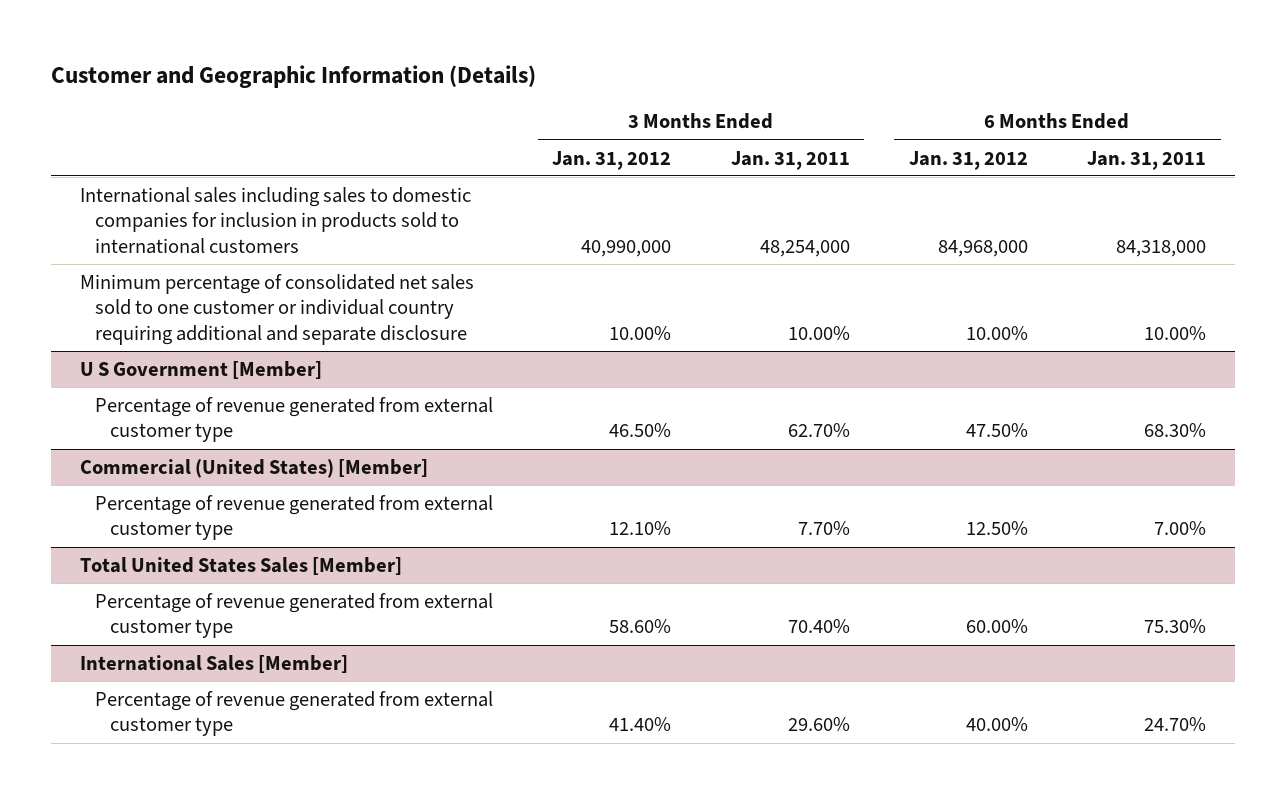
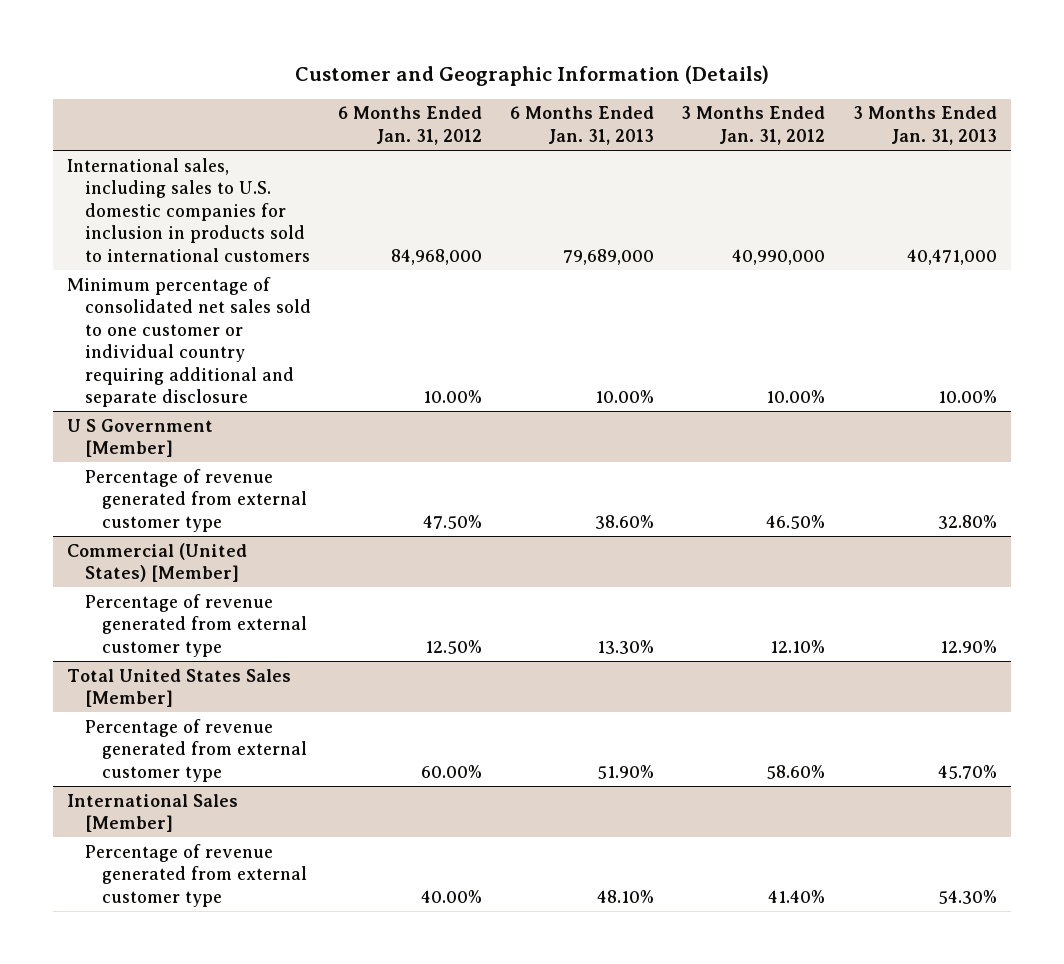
[730,150,850,170] Jan. 31, 2011 -> none
[1086,150,1206,170] Jan. 31, 2011 -> none
none -> [509,106,654,145] 6 Months Ended Jan. 31, 2013
none -> [852,106,997,145] 3 Months Ended Jan. 31, 2013
[80,186,472,254] International sales including sales to domestic companies for inclusion in products sold to international customers -> [67,157,310,262] International sales, including sales to U.S. domestic companies for inclusion in products sold to international customers

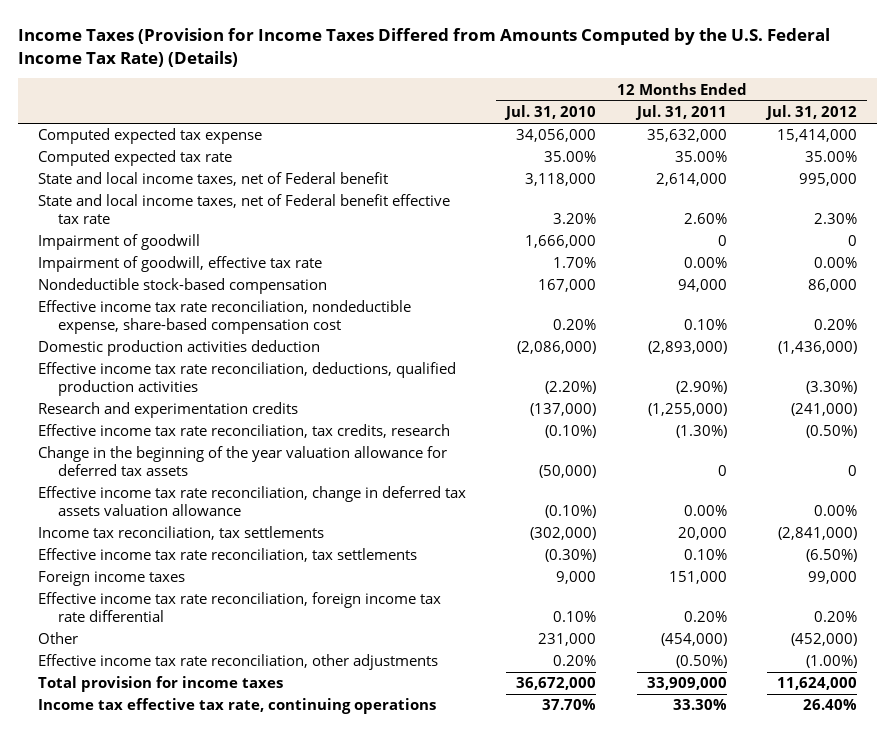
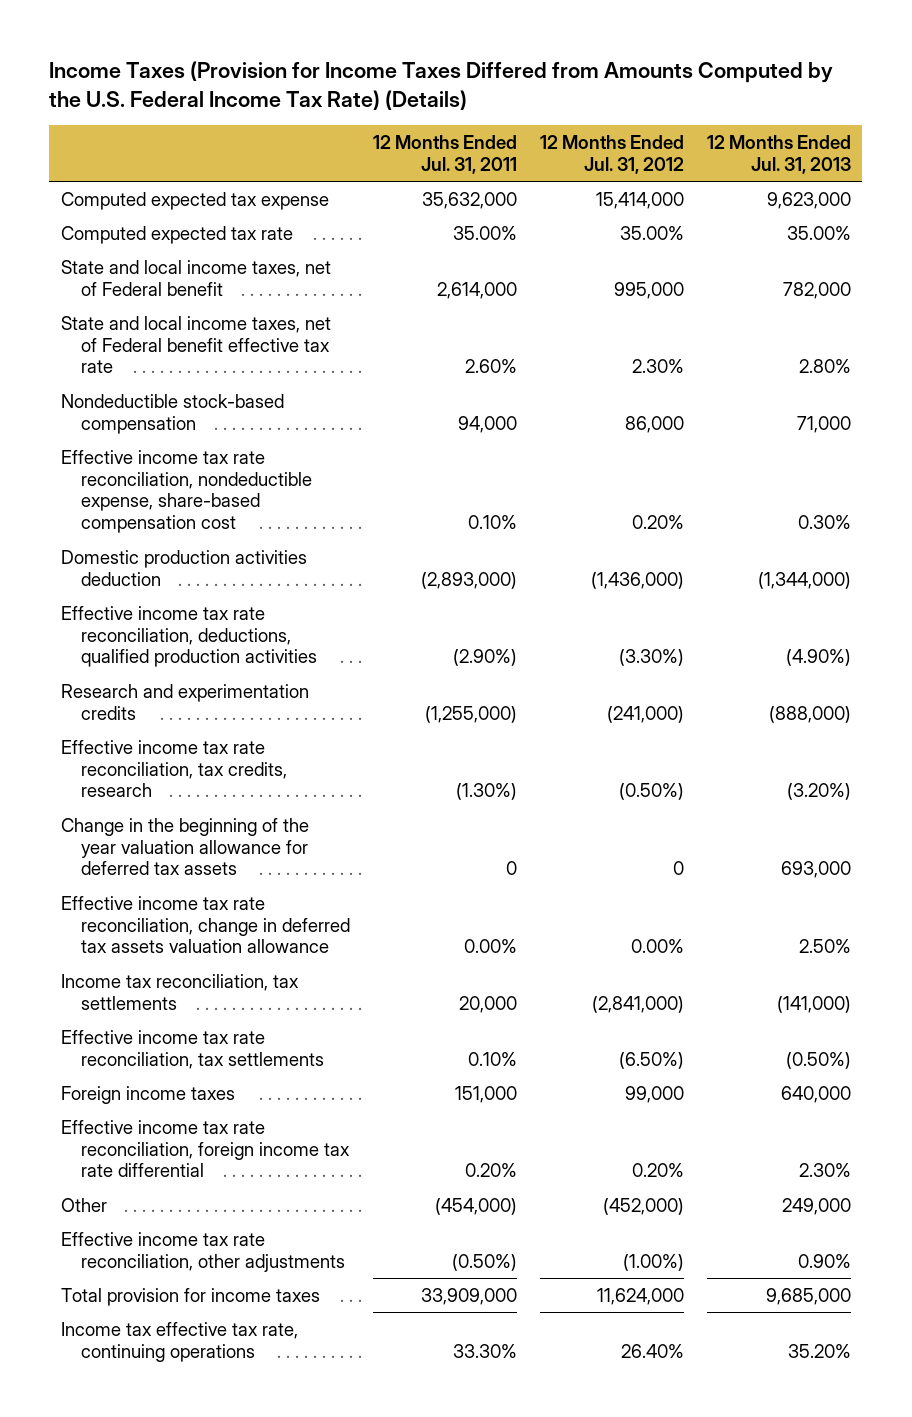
[504,105,597,121] Jul. 31, 2010 -> none
none -> [706,135,851,175] 12 Months Ended Jul. 31, 2013
[38,234,201,251] Impairment of goodwill -> none
[38,256,323,273] Impairment of goodwill, effective tax rate -> none

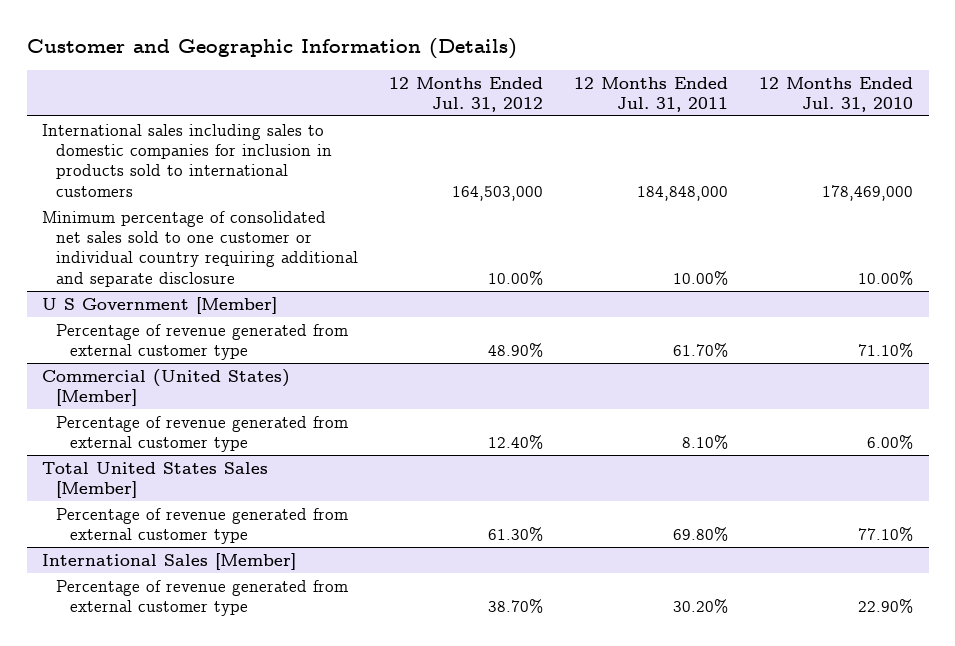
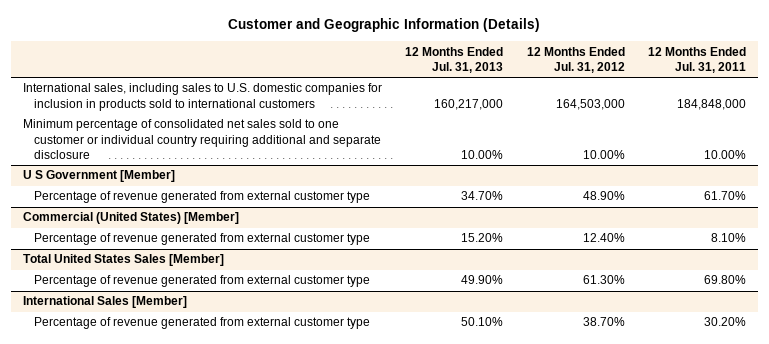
[759,76,914,112] 12 Months Ended Jul. 31, 2010 -> none
none -> [405,46,504,74] 12 Months Ended Jul. 31, 2013
[42,123,333,197] International sales including sales to domestic companies for inclusion in products sold to international customers -> [22,83,382,111] International sales, including sales to U.S. domestic companies for inclusion in products sold to international customers

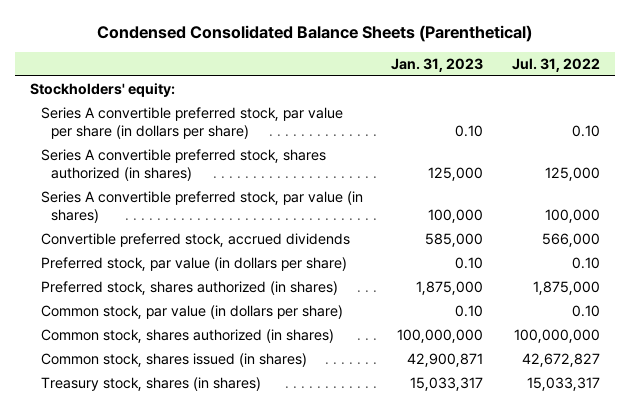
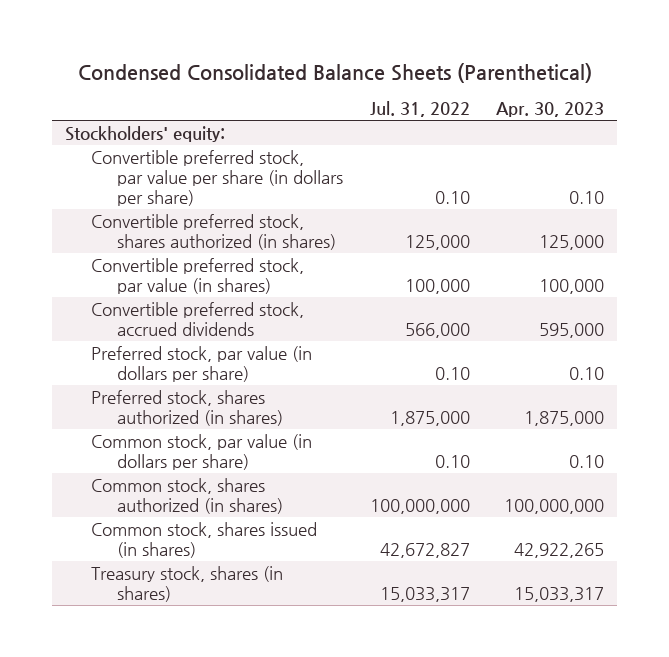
[391,58,484,73] Jan. 31, 2023 -> none
none -> [495,102,604,118] Apr. 30, 2023
[40,106,343,140] Series A convertible preferred stock, par value per share (in dollars per share) -> [91,150,344,206] Convertible preferred stock, par value per share (in dollars per share)
[40,148,326,182] Series A convertible preferred stock, shares authorized (in shares) -> [91,214,337,250] Convertible preferred stock, shares authorized (in shares)
[40,190,363,224] Series A convertible preferred stock, par value (in shares) -> [91,258,305,294] Convertible preferred stock, par value (in shares)

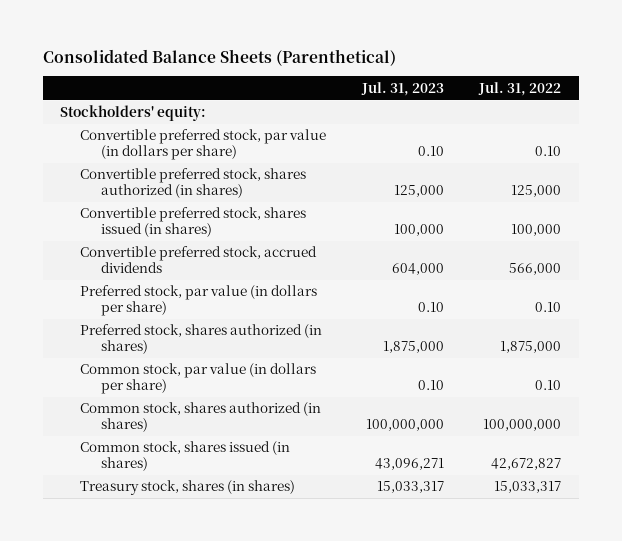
[77,62,592,83] Condensed Consolidated Balance Sheets (Parenthetical) -> [42,49,396,67] Consolidated Balance Sheets (Parenthetical)
[495,102,604,118] Apr. 30, 2023 -> none
none -> [360,81,444,96] Jul. 31, 2023
[91,150,344,206] Convertible preferred stock, par value per share (in dollars per share) -> [80,129,327,160] Convertible preferred stock, par value (in dollars per share)
[91,258,305,294] Convertible preferred stock, par value (in shares) -> [80,207,307,237] Convertible preferred stock, shares issued (in shares)

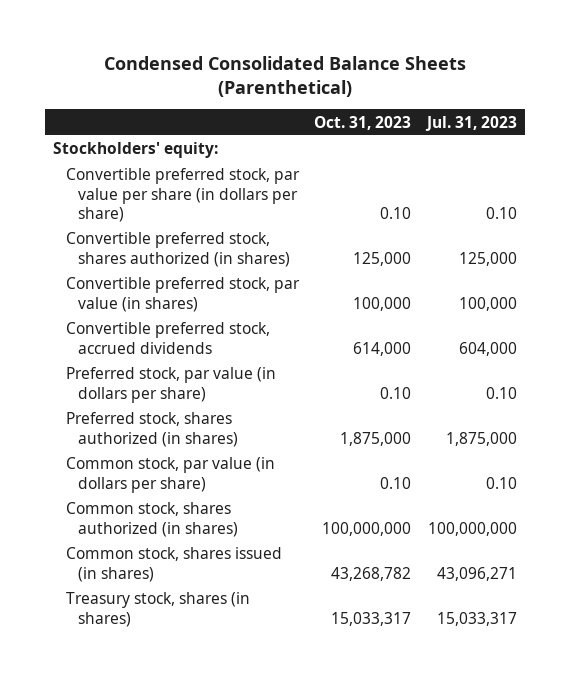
[42,49,396,67] Consolidated Balance Sheets (Parenthetical) -> [104,55,467,97] Condensed Consolidated Balance Sheets (Parenthetical)
[478,81,562,96] Jul. 31, 2022 -> none
none -> [314,115,412,130] Oct. 31, 2023
[80,129,327,160] Convertible preferred stock, par value (in dollars per share) -> [65,168,300,223] Convertible preferred stock, par value per share (in dollars per share)
[80,207,307,237] Convertible preferred stock, shares issued (in shares) -> [65,277,300,312] Convertible preferred stock, par value (in shares)

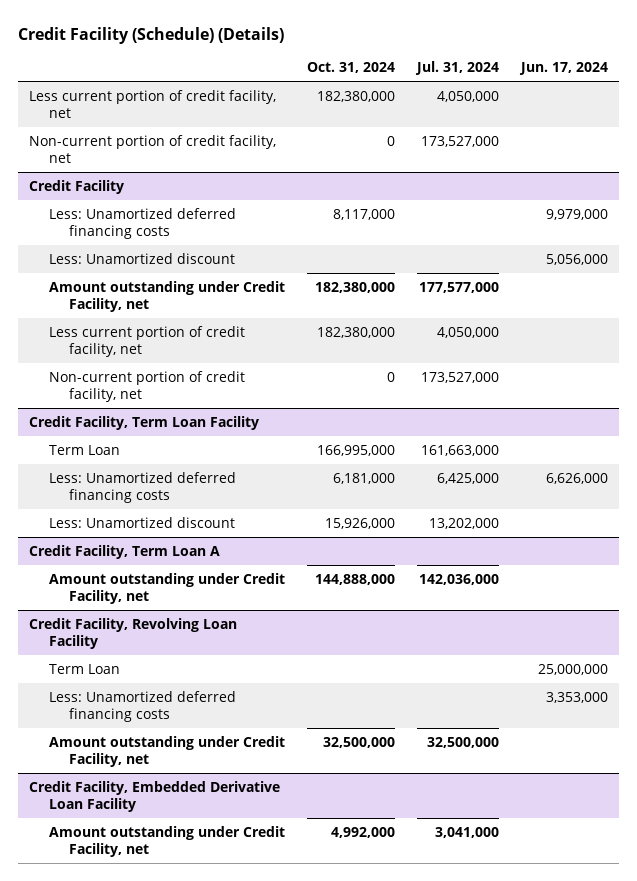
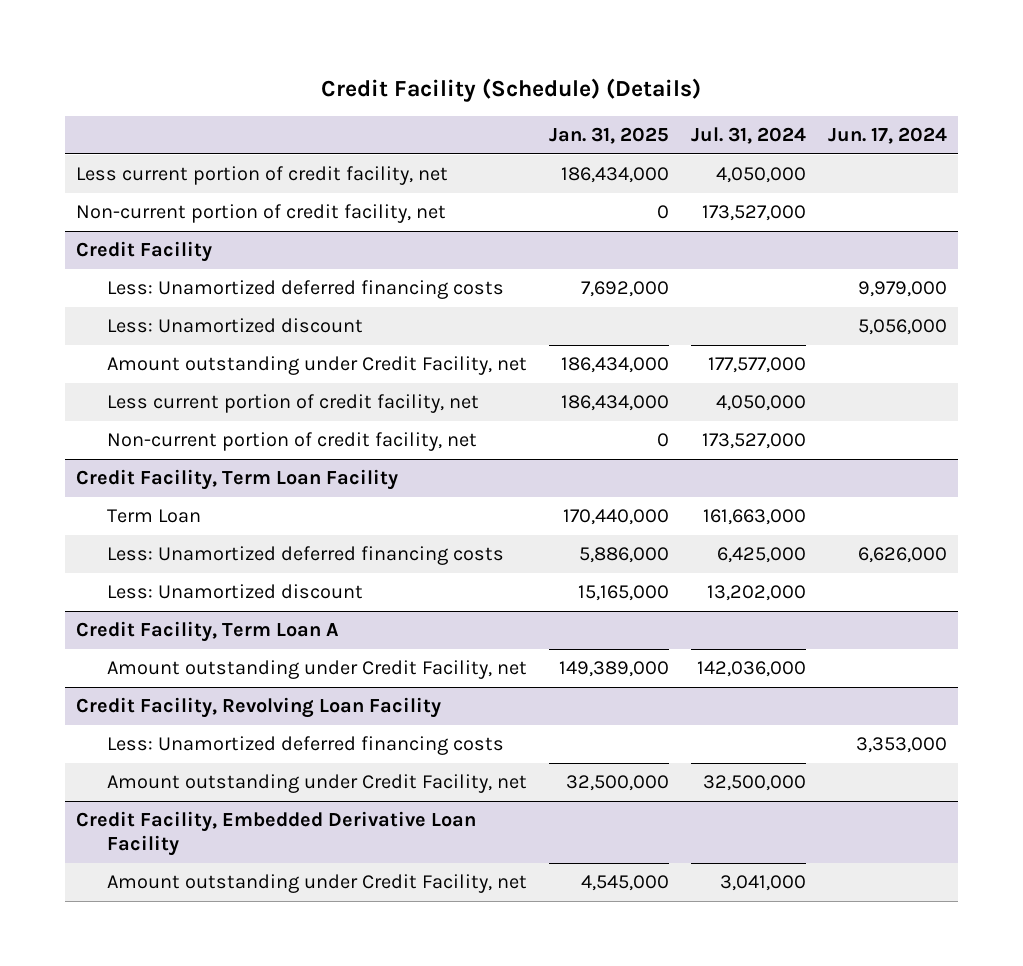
[307,62,396,74] Oct. 31, 2024 -> none
none -> [549,126,670,144] Jan. 31, 2025
[49,663,121,674] Term Loan -> none

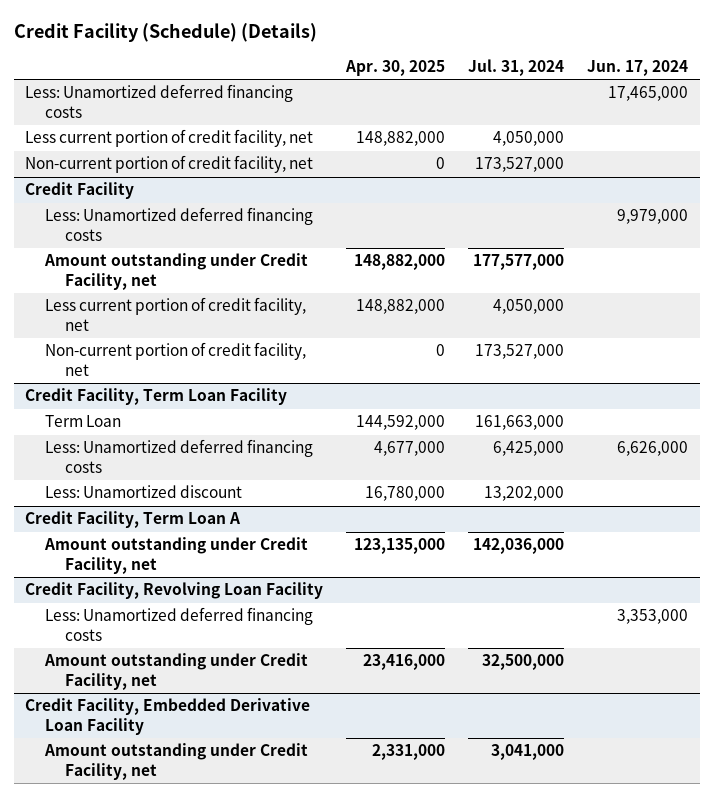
[549,126,670,144] Jan. 31, 2025 -> none
none -> [345,60,446,77] Apr. 30, 2025
none -> [25,84,294,119] Less: Unamortized deferred financing costs
[107,318,364,334] Less: Unamortized discount -> none

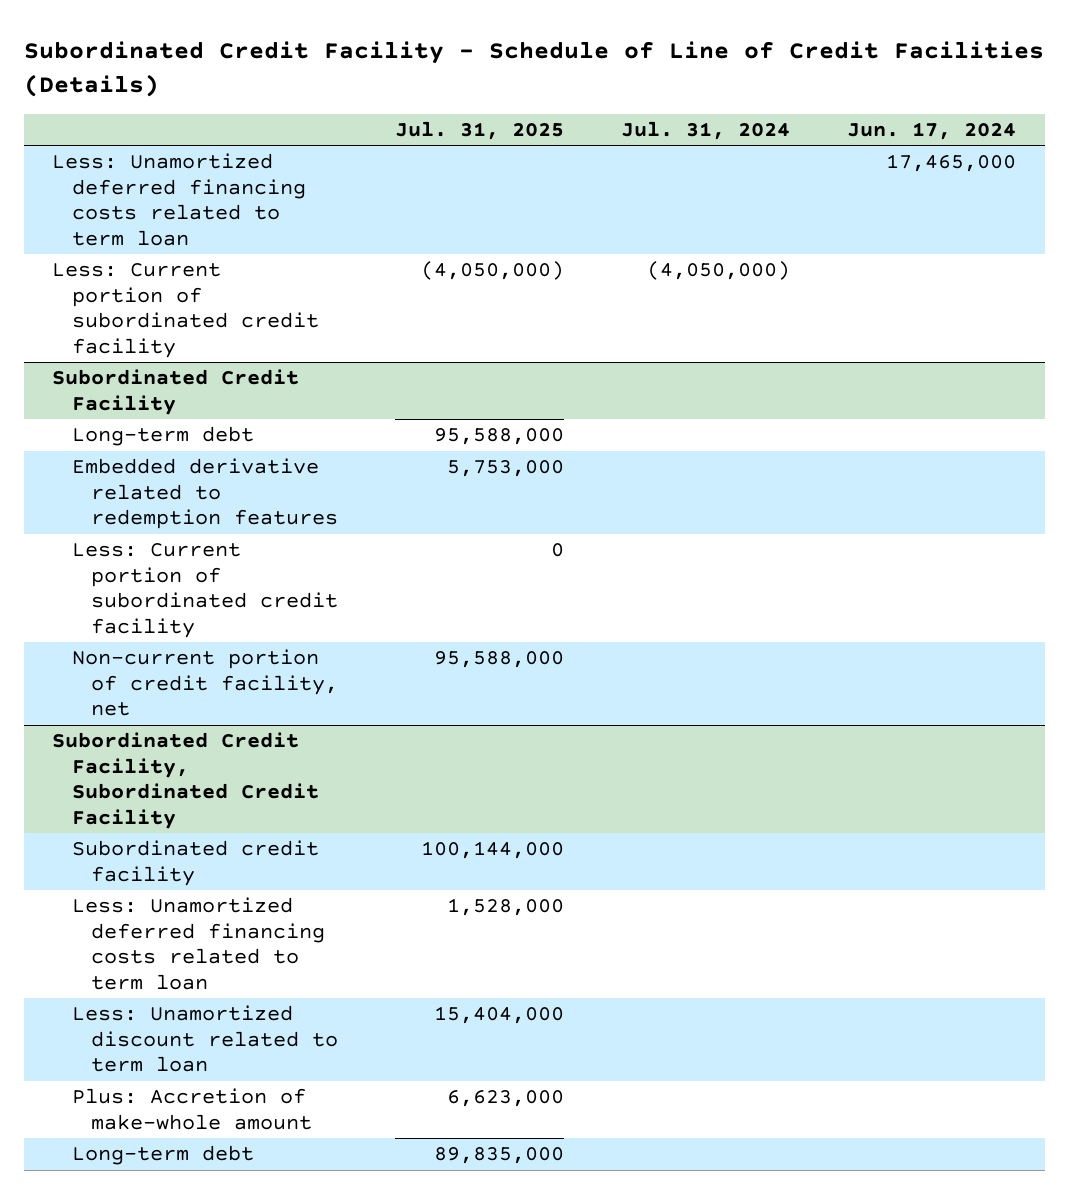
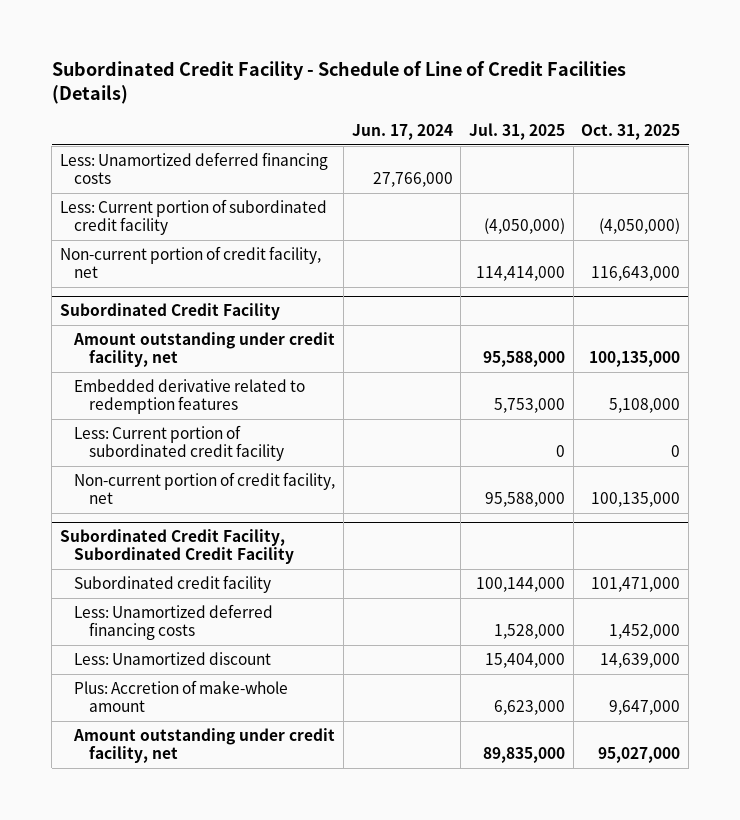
[621,120,791,140] Jul. 31, 2024 -> none
none -> [581,124,681,141] Oct. 31, 2025
[52,153,306,246] Less: Unamortized deferred financing costs related to term loan -> [59,152,328,185] Less: Unamortized deferred financing costs
[886,154,1017,173] 17,465,000 -> [372,172,453,188] 27,766,000
none -> [59,246,321,279] Non-current portion of credit facility, net
[71,426,254,447] Long-term debt -> [73,332,336,368] Amount outstanding under credit facility, net
[71,897,325,990] Less: Unamortized deferred financing costs related to term loan -> [74,604,274,641] Less: Unamortized deferred financing costs
[71,1005,338,1073] Less: Unamortized discount related to term loan -> [74,652,272,666] Less: Unamortized discount
[71,1145,254,1166] Long-term debt -> [73,728,336,764] Amount outstanding under credit facility, net

